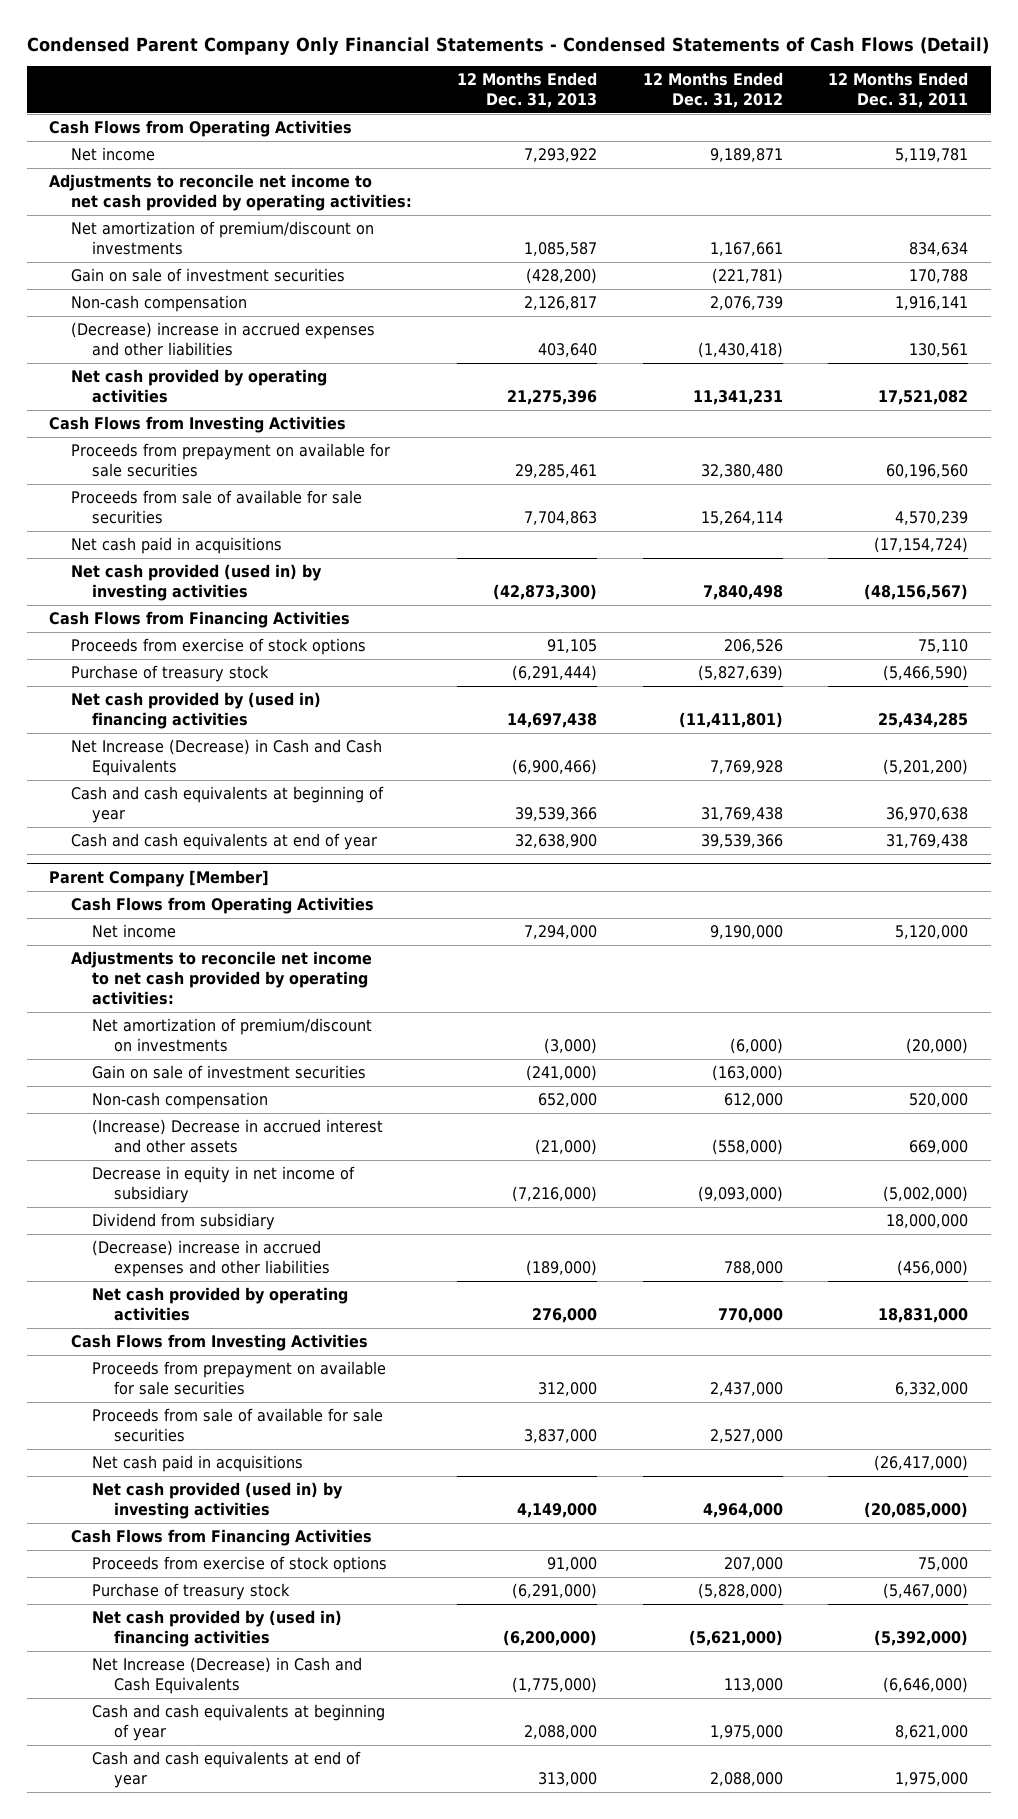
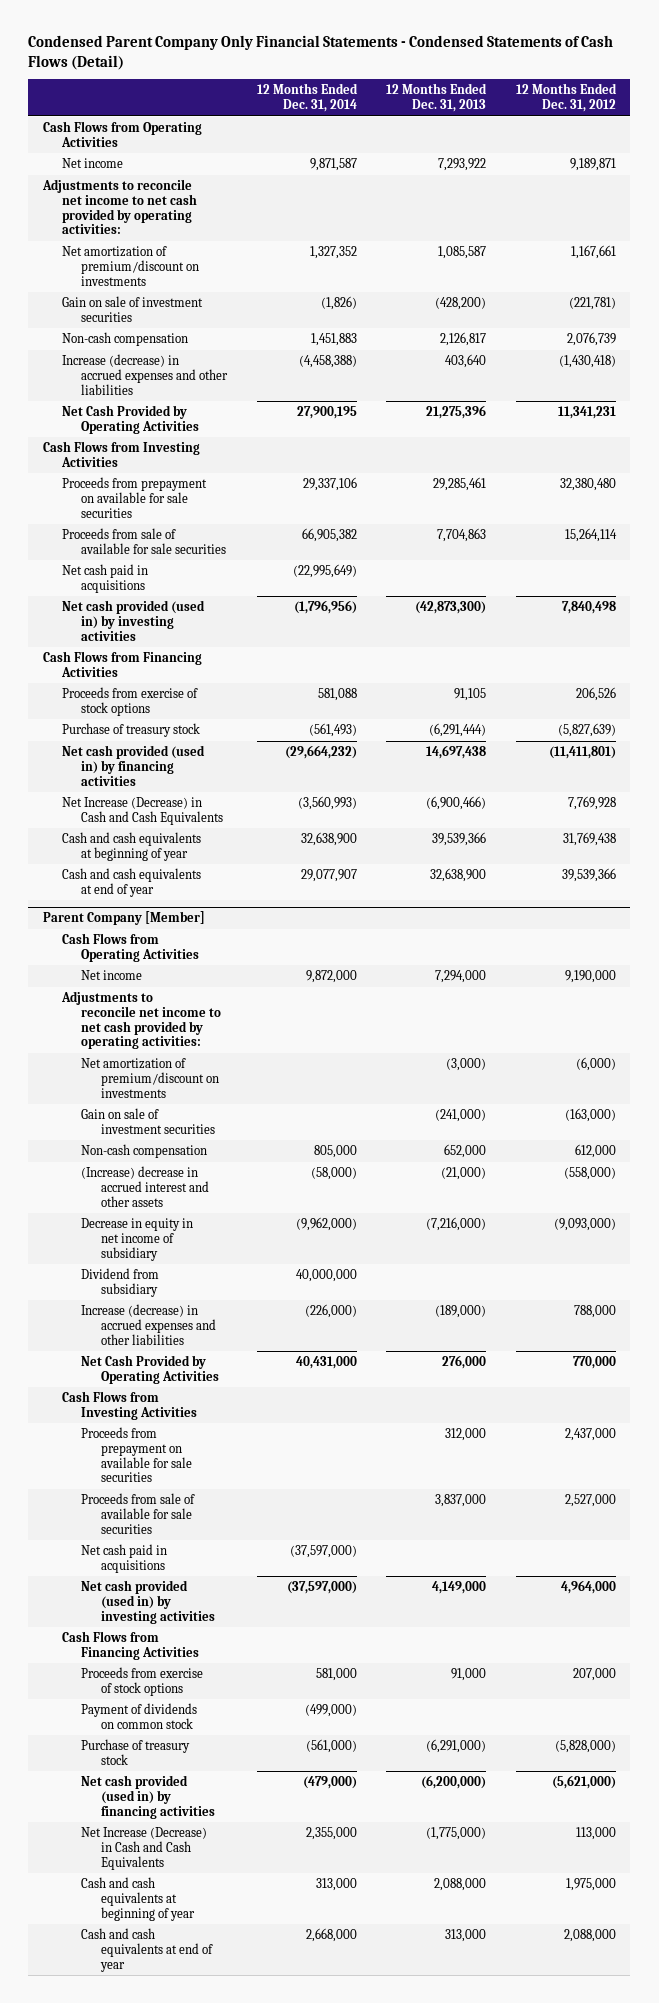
[828,71,969,108] 12 Months Ended Dec. 31, 2011 -> none
none -> [256,83,358,113] 12 Months Ended Dec. 31, 2014
[70,322,375,356] (Decrease) increase in accrued expenses and other liabilities -> [62,354,229,395] Increase (decrease) in accrued expenses and other liabilities
[70,369,327,403] Net cash provided by operating activities -> [62,405,200,434] Net Cash Provided by Operating Activities
[70,692,321,729] Net cash provided by (used in) financing activities -> [62,745,206,786] Net cash provided (used in) by financing activities
[92,1119,384,1153] (Increase) Decrease in accrued interest and other assets -> [81,1166,209,1207] (Increase) decrease in accrued interest and other assets
[92,1240,330,1277] (Decrease) increase in accrued expenses and other liabilities -> [81,1304,216,1345] Increase (decrease) in accrued expenses and other liabilities
[92,1287,349,1321] Net cash provided by operating activities -> [81,1355,219,1384] Net Cash Provided by Operating Activities
none -> [81,1703,198,1729] Payment of dividends on common stock
[92,1610,343,1647] Net cash provided by (used in) financing activities -> [81,1775,215,1819] Net cash provided (used in) by financing activities

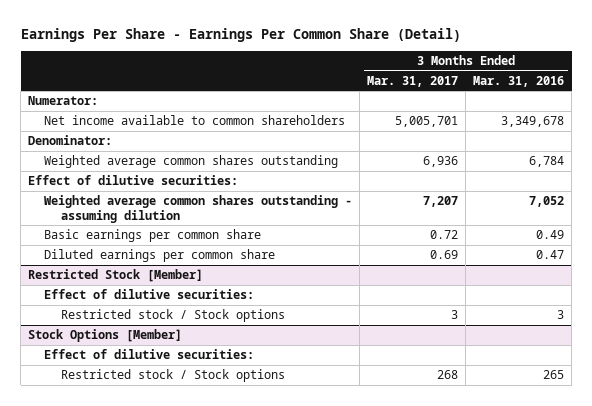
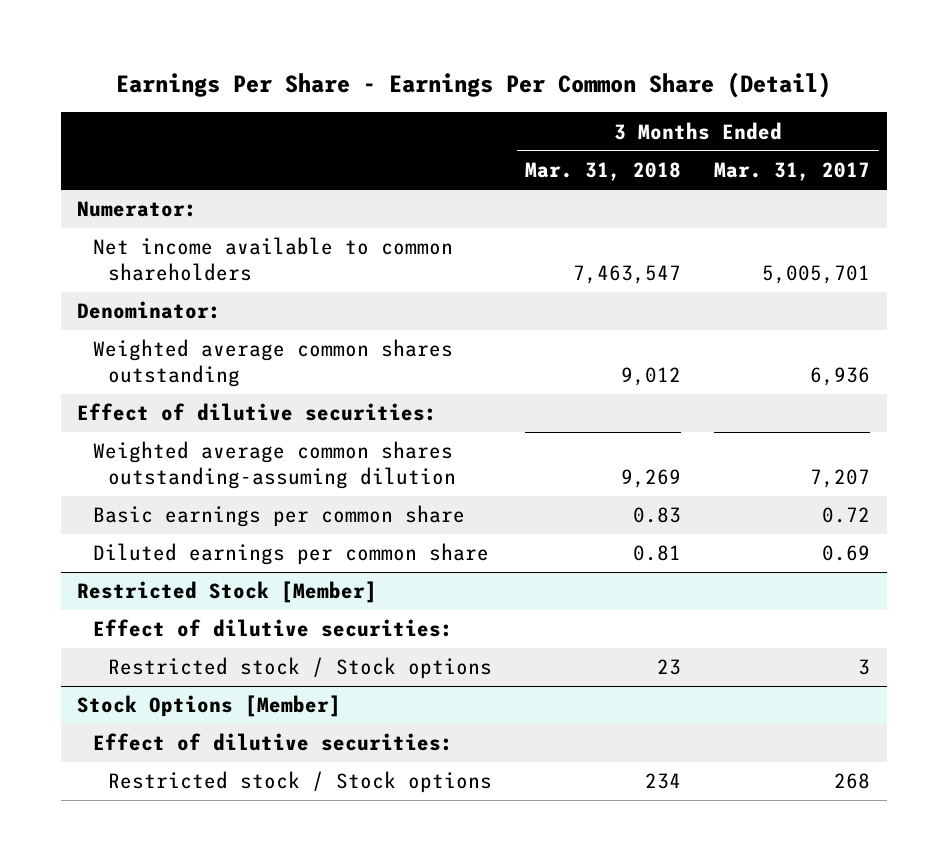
[473,75,565,87] Mar. 31, 2016 -> none
none -> [525,161,682,181] Mar. 31, 2018
[44,195,353,223] Weighted average common shares outstanding - assuming dilution -> [92,441,457,489] Weighted average common shares outstanding-assuming dilution

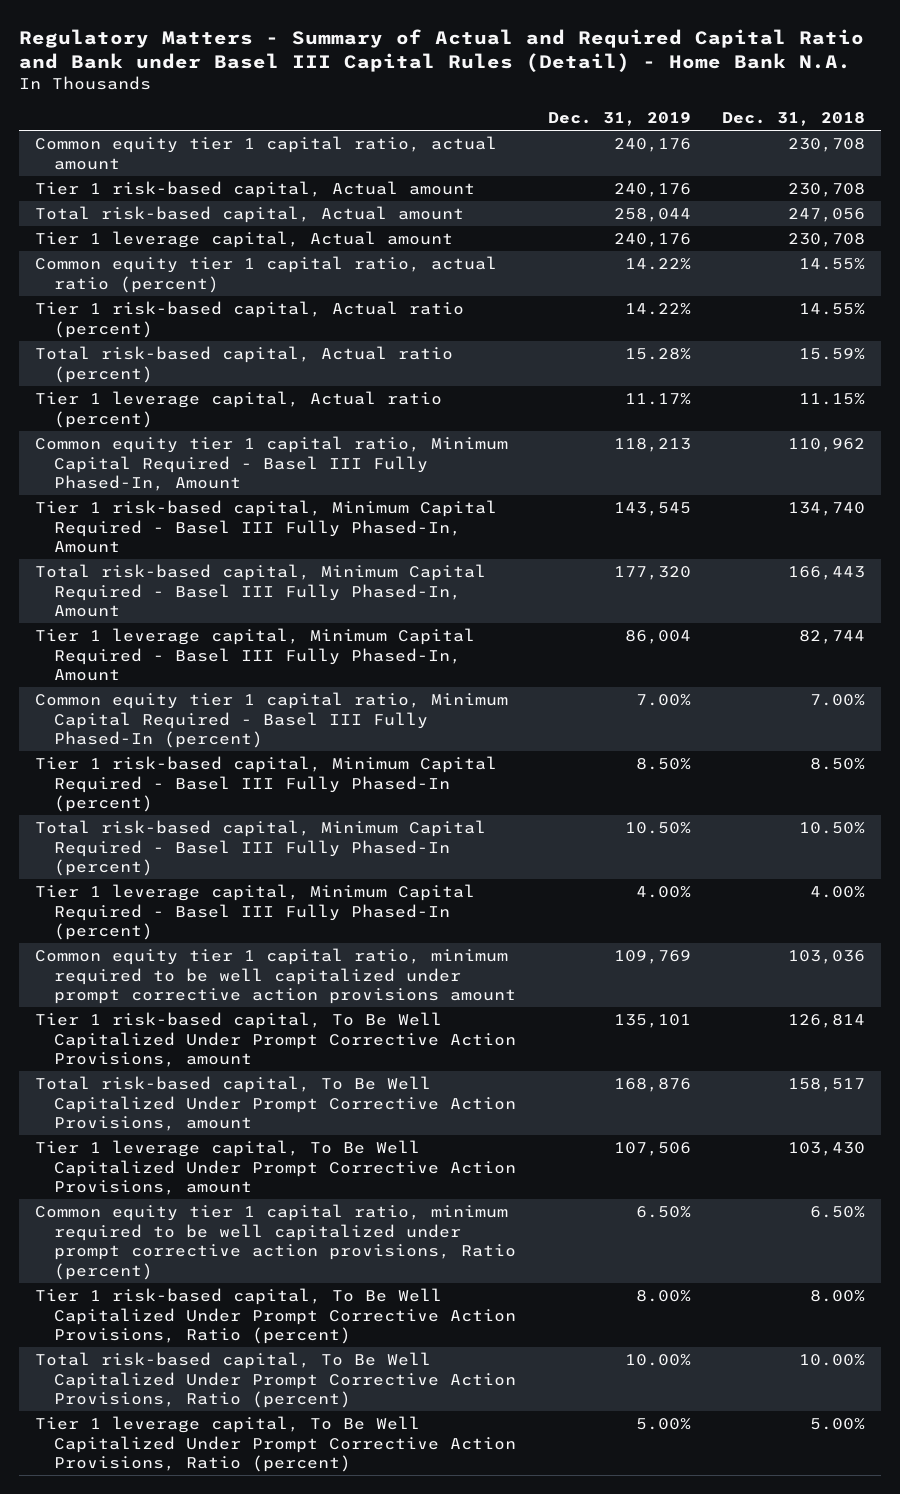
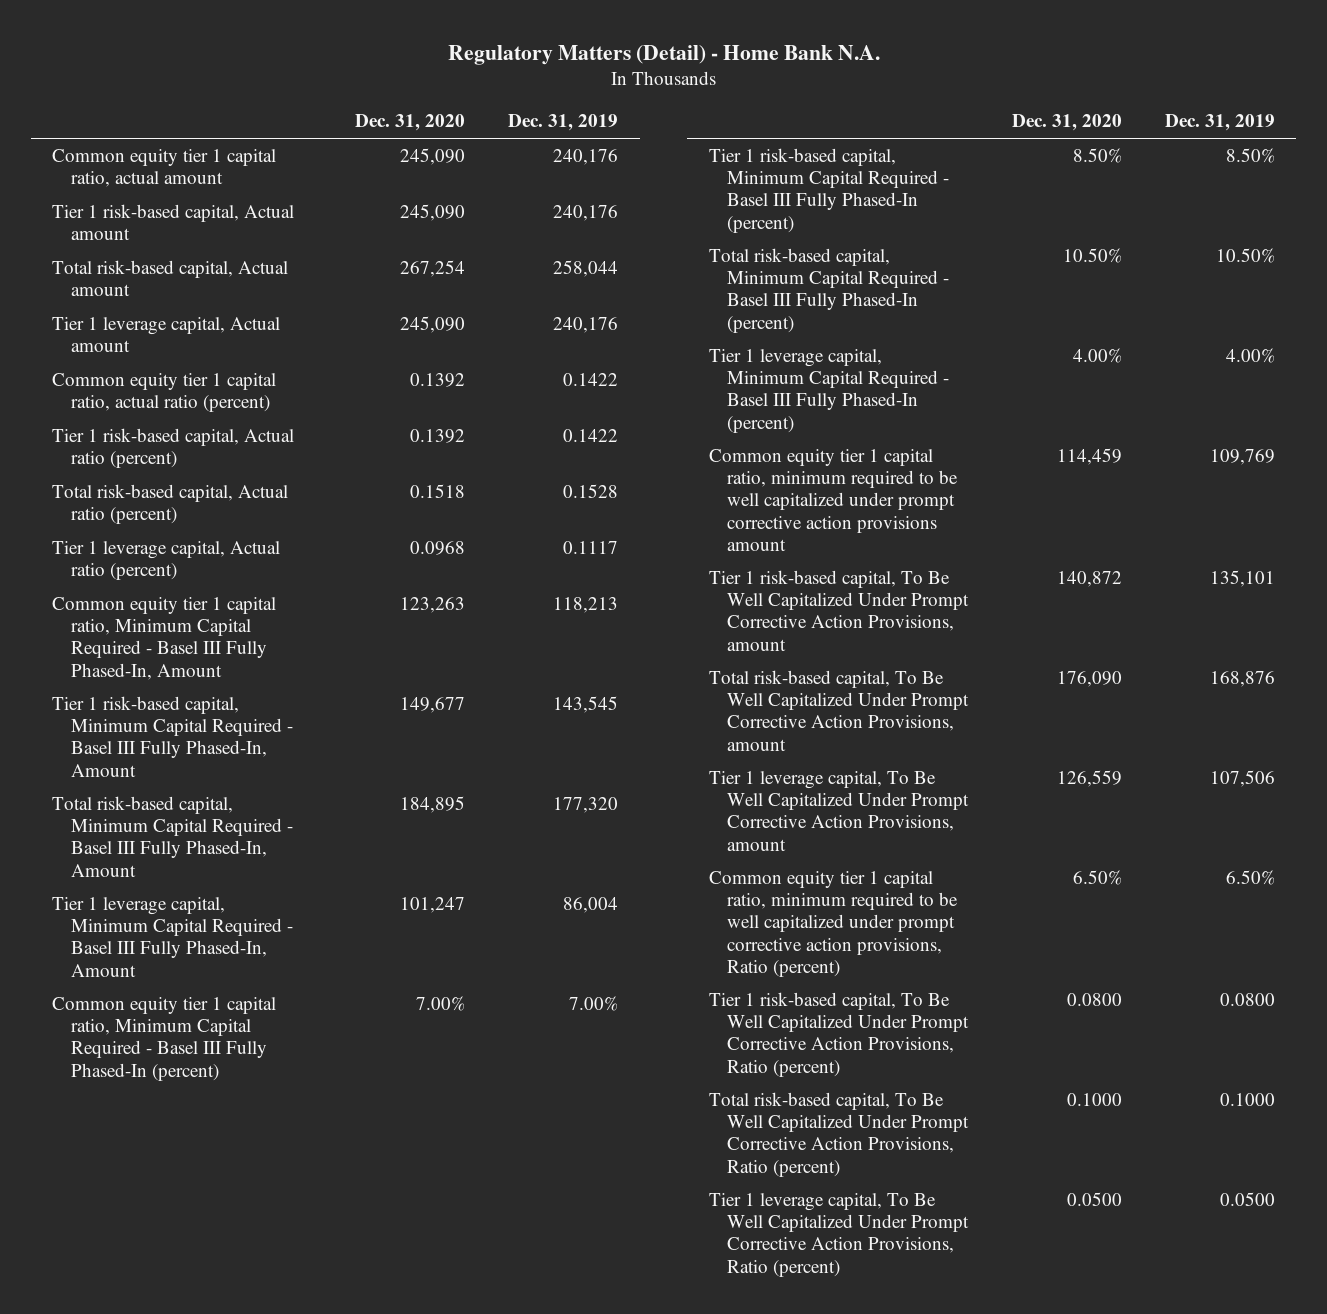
[19,28,865,73] Regulatory Matters - Summary of Actual and Required Capital Ratio and Bank under Basel III Capital Rules (Detail) - Home Bank N.A. -> [447,44,880,65] Regulatory Matters (Detail) - Home Bank N.A.
[722,112,866,127] Dec. 31, 2018 -> none
none -> [355,114,466,132] Dec. 31, 2020
[624,258,691,271] 14.22% -> [563,373,619,387] 0.1422
[624,303,691,316] 14.22% -> [563,429,619,443] 0.1422
[624,348,691,361] 15.28% -> [563,484,619,499] 0.1528
[624,393,691,406] 11.17% -> [563,541,619,555] 0.1117
[635,1290,691,1303] 8.00% -> [1219,993,1275,1007] 0.0800
[624,1354,691,1367] 10.00% -> [1219,1093,1275,1107] 0.1000
[635,1418,691,1431] 5.00% -> [1219,1192,1275,1207] 0.0500

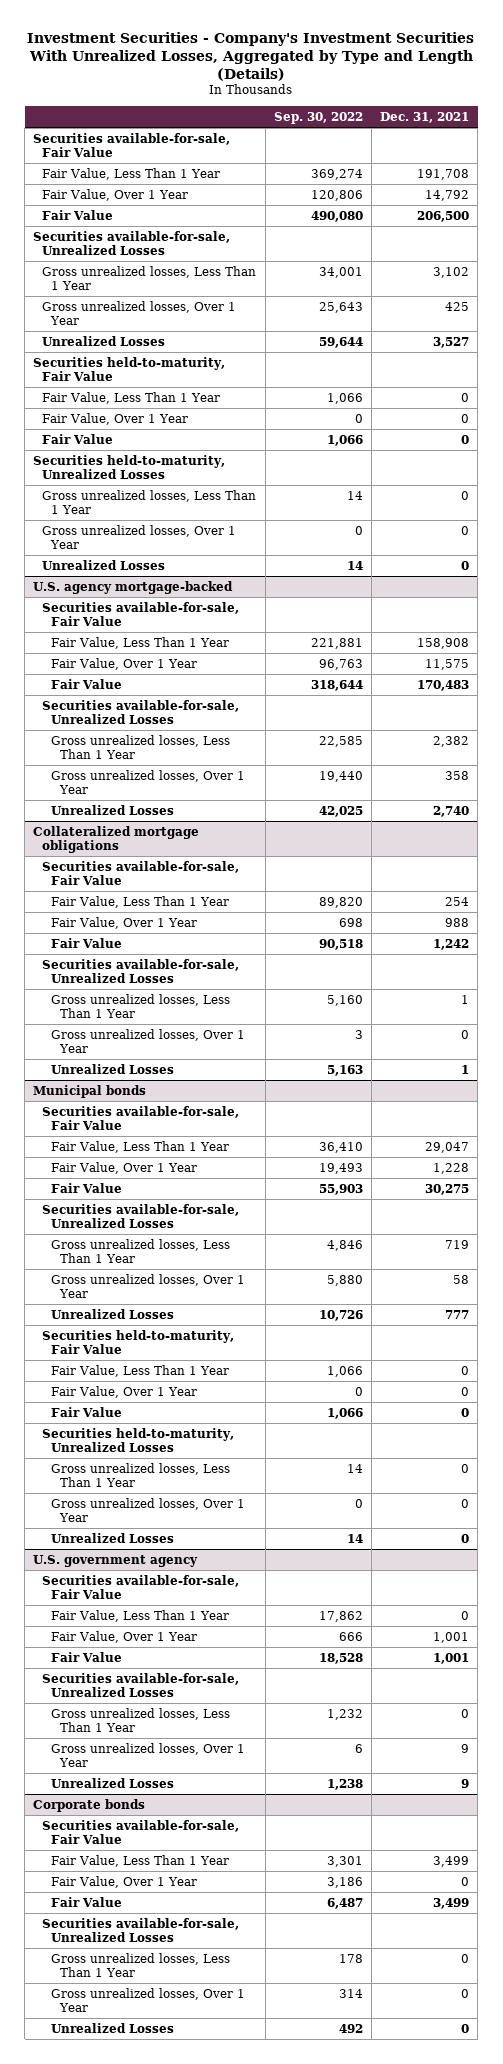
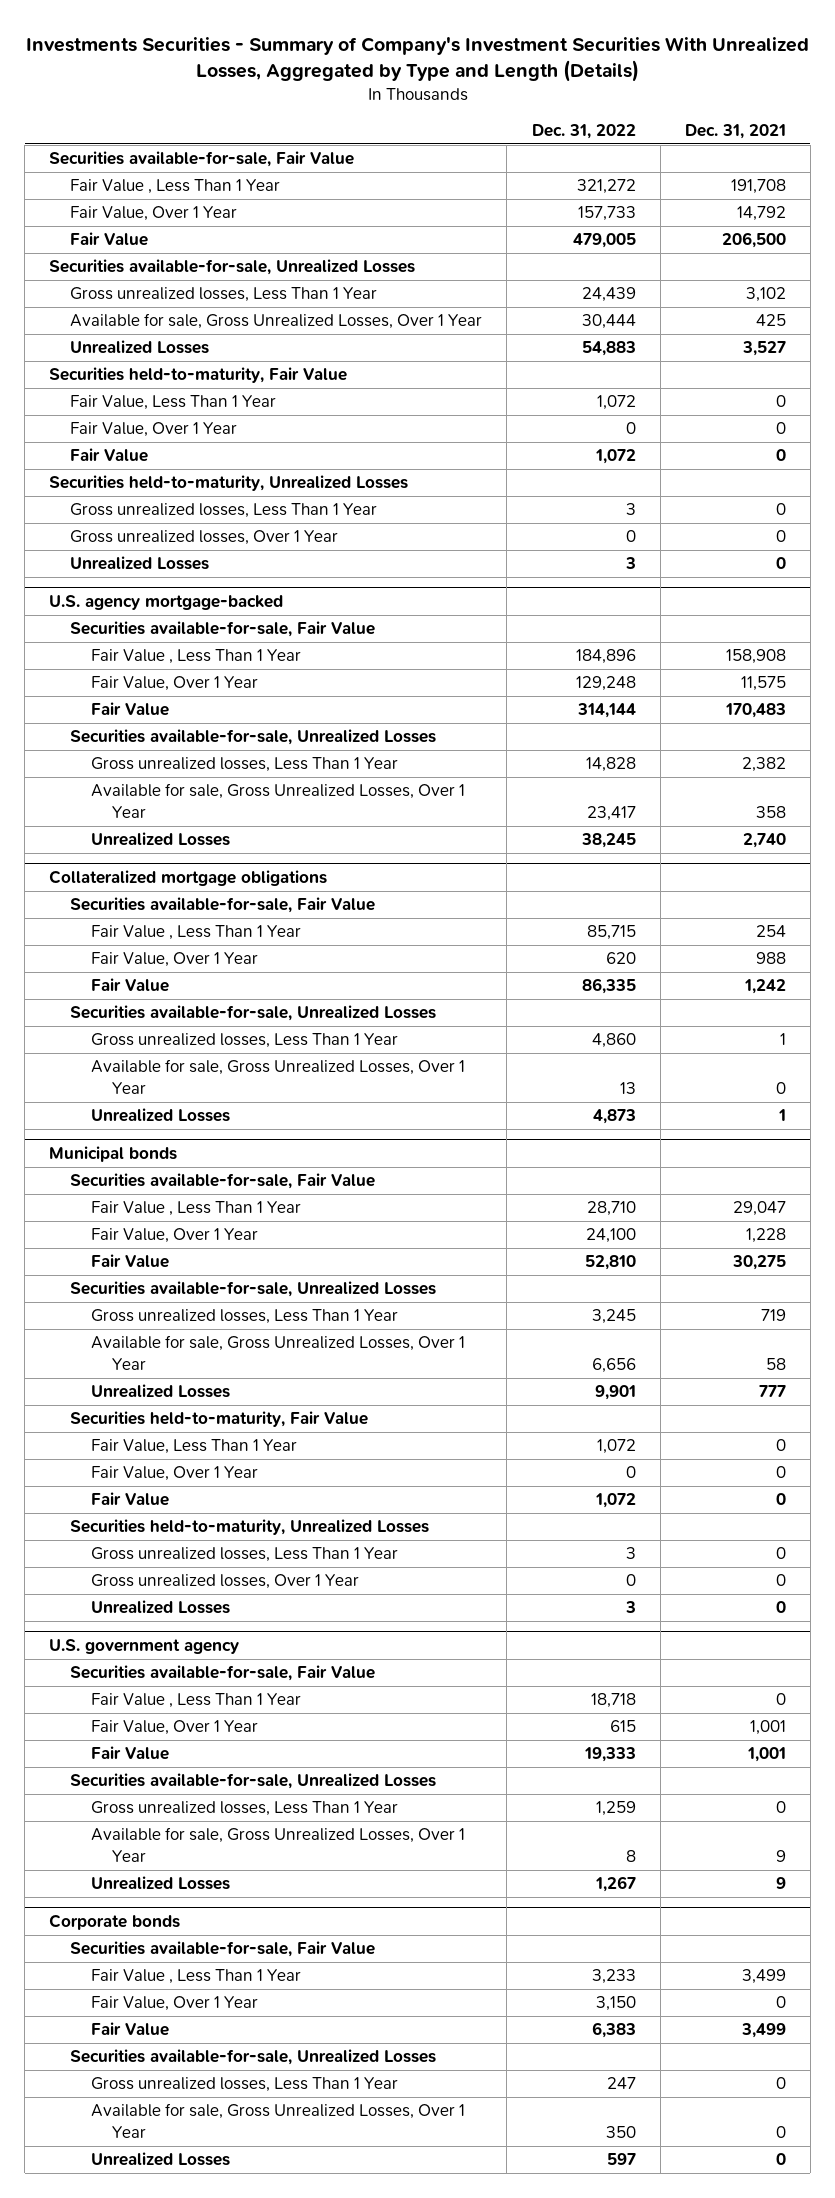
[27,31,475,81] Investment Securities - Company's Investment Securities With Unrealized Losses, Aggregated by Type and Length (Details) -> [25,36,809,83] Investments Securities - Summary of Company's Investment Securities With Unrealized Losses, Aggregated by Type and Length (Details)
[273,111,363,124] Sep. 30, 2022 -> none
none -> [531,124,636,140] Dec. 31, 2022
[42,167,221,180] Fair Value, Less Than 1 Year -> [70,179,281,195] Fair Value , Less Than 1 Year
[42,300,237,325] Gross unrealized losses, Over 1 Year -> [70,313,483,330] Available for sale, Gross Unrealized Losses, Over 1 Year
[51,636,230,649] Fair Value, Less Than 1 Year -> [91,649,302,665] Fair Value , Less Than 1 Year
[51,769,246,794] Gross unrealized losses, Over 1 Year -> [91,783,466,818] Available for sale, Gross Unrealized Losses, Over 1 Year
[51,895,230,908] Fair Value, Less Than 1 Year -> [91,925,302,941] Fair Value , Less Than 1 Year
[51,1028,246,1053] Gross unrealized losses, Over 1 Year -> [91,1059,466,1094] Available for sale, Gross Unrealized Losses, Over 1 Year
[51,1140,230,1153] Fair Value, Less Than 1 Year -> [91,1201,302,1217] Fair Value , Less Than 1 Year
[51,1273,246,1298] Gross unrealized losses, Over 1 Year -> [91,1335,466,1370] Available for sale, Gross Unrealized Losses, Over 1 Year
[51,1609,230,1622] Fair Value, Less Than 1 Year -> [91,1693,302,1709] Fair Value , Less Than 1 Year
[51,1742,246,1767] Gross unrealized losses, Over 1 Year -> [91,1827,466,1862] Available for sale, Gross Unrealized Losses, Over 1 Year
[51,1854,230,1867] Fair Value, Less Than 1 Year -> [91,1969,302,1985] Fair Value , Less Than 1 Year
[51,1987,246,2012] Gross unrealized losses, Over 1 Year -> [91,2103,466,2138] Available for sale, Gross Unrealized Losses, Over 1 Year

